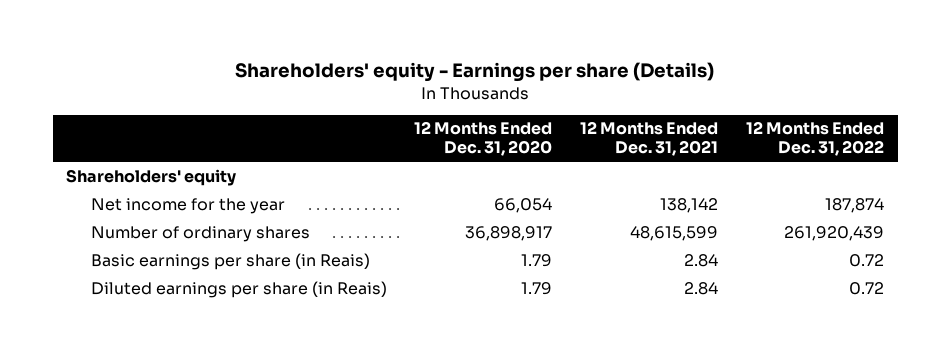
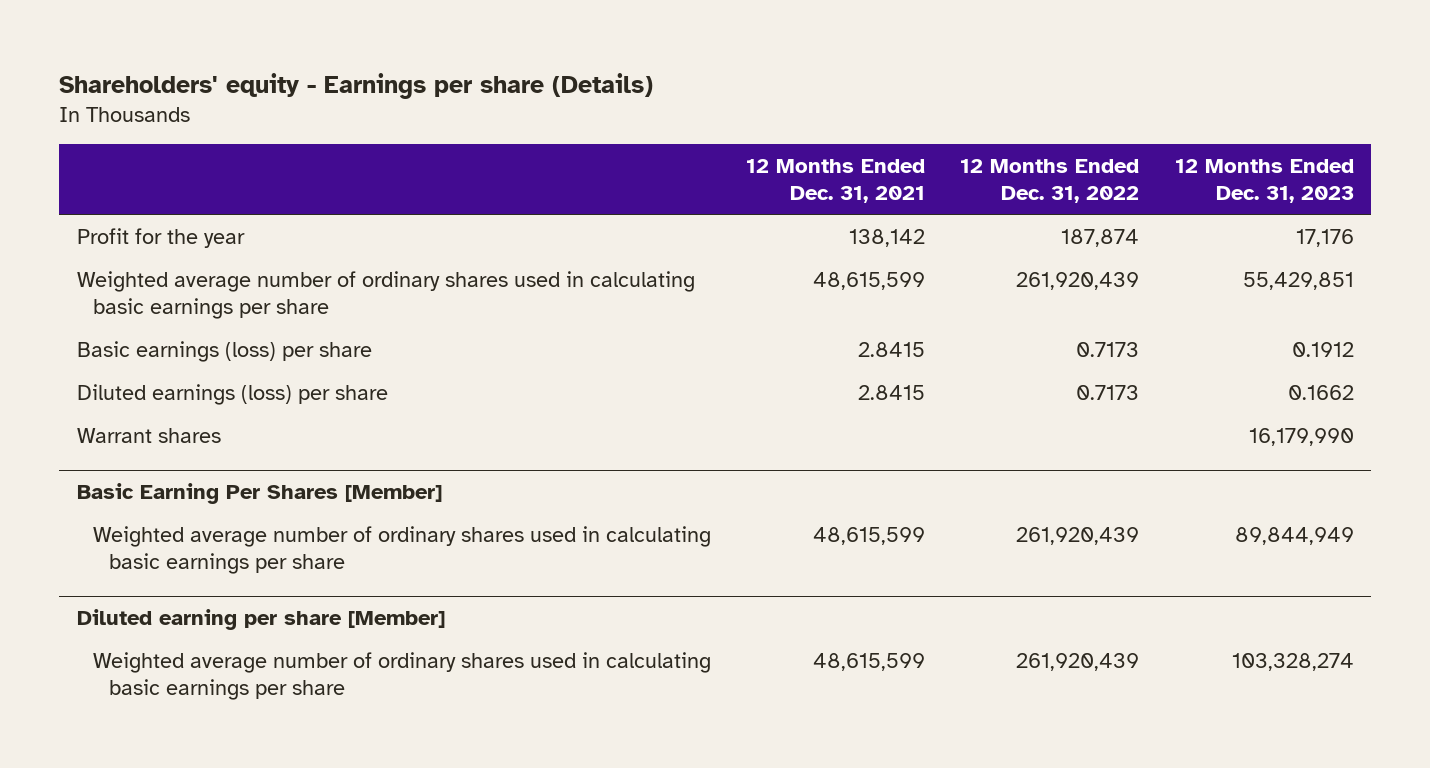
[414,121,553,157] 12 Months Ended Dec. 31, 2020 -> none
none -> [1174,159,1354,204] 12 Months Ended Dec. 31, 2023
[66,168,237,186] Shareholders' equity -> none
[90,197,285,214] Net income for the year -> [76,227,245,248] Profit for the year
[90,225,310,242] Number of ordinary shares -> [76,270,695,320] Weighted average number of ordinary shares used in calculating basic earnings per share
[90,252,370,270] Basic earnings per share (in Reais) -> [76,340,372,362] Basic earnings (loss) per share
[684,253,719,267] 2.84 -> [858,341,926,357] 2.8415
[849,253,885,267] 0.72 -> [1076,341,1140,357] 0.7173
[90,280,387,298] Diluted earnings per share (in Reais) -> [76,383,388,405] Diluted earnings (loss) per share
[684,281,719,295] 2.84 -> [858,384,926,400] 2.8415
[849,281,885,295] 0.72 -> [1076,384,1140,400] 0.7173
none -> [76,427,221,443] Warrant shares
none -> [76,483,442,505] Basic Earning Per Shares [Member]
none -> [93,525,712,575] Weighted average number of ordinary shares used in calculating basic earnings per share
none -> [76,609,445,631] Diluted earning per share [Member]
none -> [93,651,712,701] Weighted average number of ordinary shares used in calculating basic earnings per share

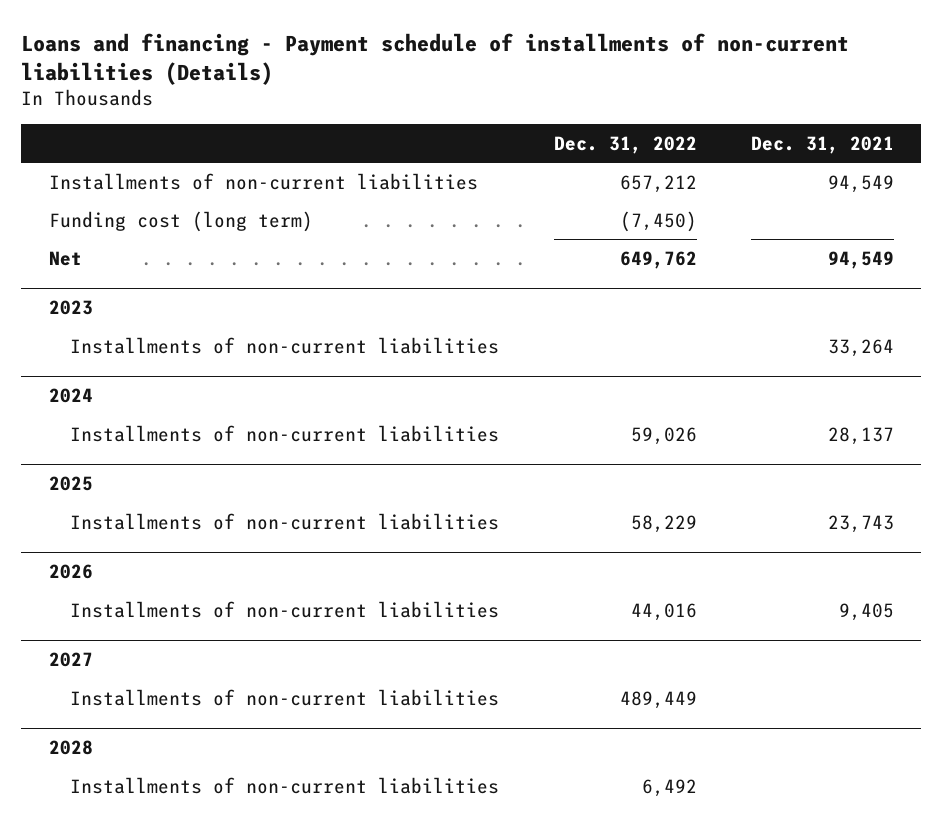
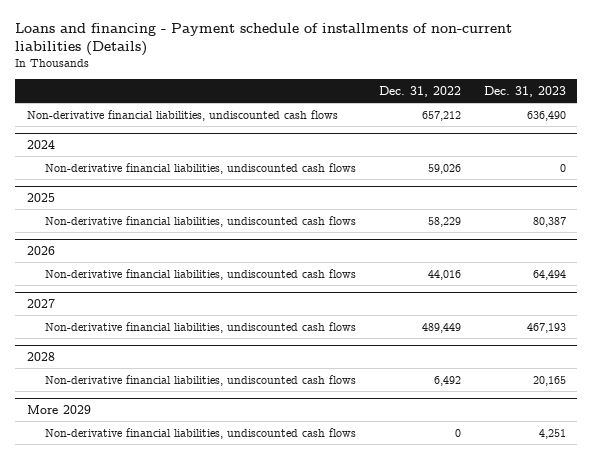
[751,135,895,154] Dec. 31, 2021 -> none
none -> [483,85,566,97] Dec. 31, 2023
[48,210,313,232] Funding cost (long term) -> none
[48,250,82,266] Net -> none
[48,300,93,316] 2023 -> none
[70,336,500,354] Installments of non-current liabilities -> none
[48,172,478,190] Installments of non-current liabilities -> [26,109,338,121] Non-derivative financial liabilities, undiscounted cash flows
[70,424,500,442] Installments of non-current liabilities -> [44,162,356,174] Non-derivative financial liabilities, undiscounted cash flows
[70,512,500,530] Installments of non-current liabilities -> [44,215,356,227] Non-derivative financial liabilities, undiscounted cash flows
[70,600,500,618] Installments of non-current liabilities -> [44,268,356,280] Non-derivative financial liabilities, undiscounted cash flows
[70,688,500,706] Installments of non-current liabilities -> [44,321,356,333] Non-derivative financial liabilities, undiscounted cash flows
[70,776,500,794] Installments of non-current liabilities -> [44,374,356,386] Non-derivative financial liabilities, undiscounted cash flows
none -> [26,404,91,414] More 2029
none -> [44,427,356,439] Non-derivative financial liabilities, undiscounted cash flows

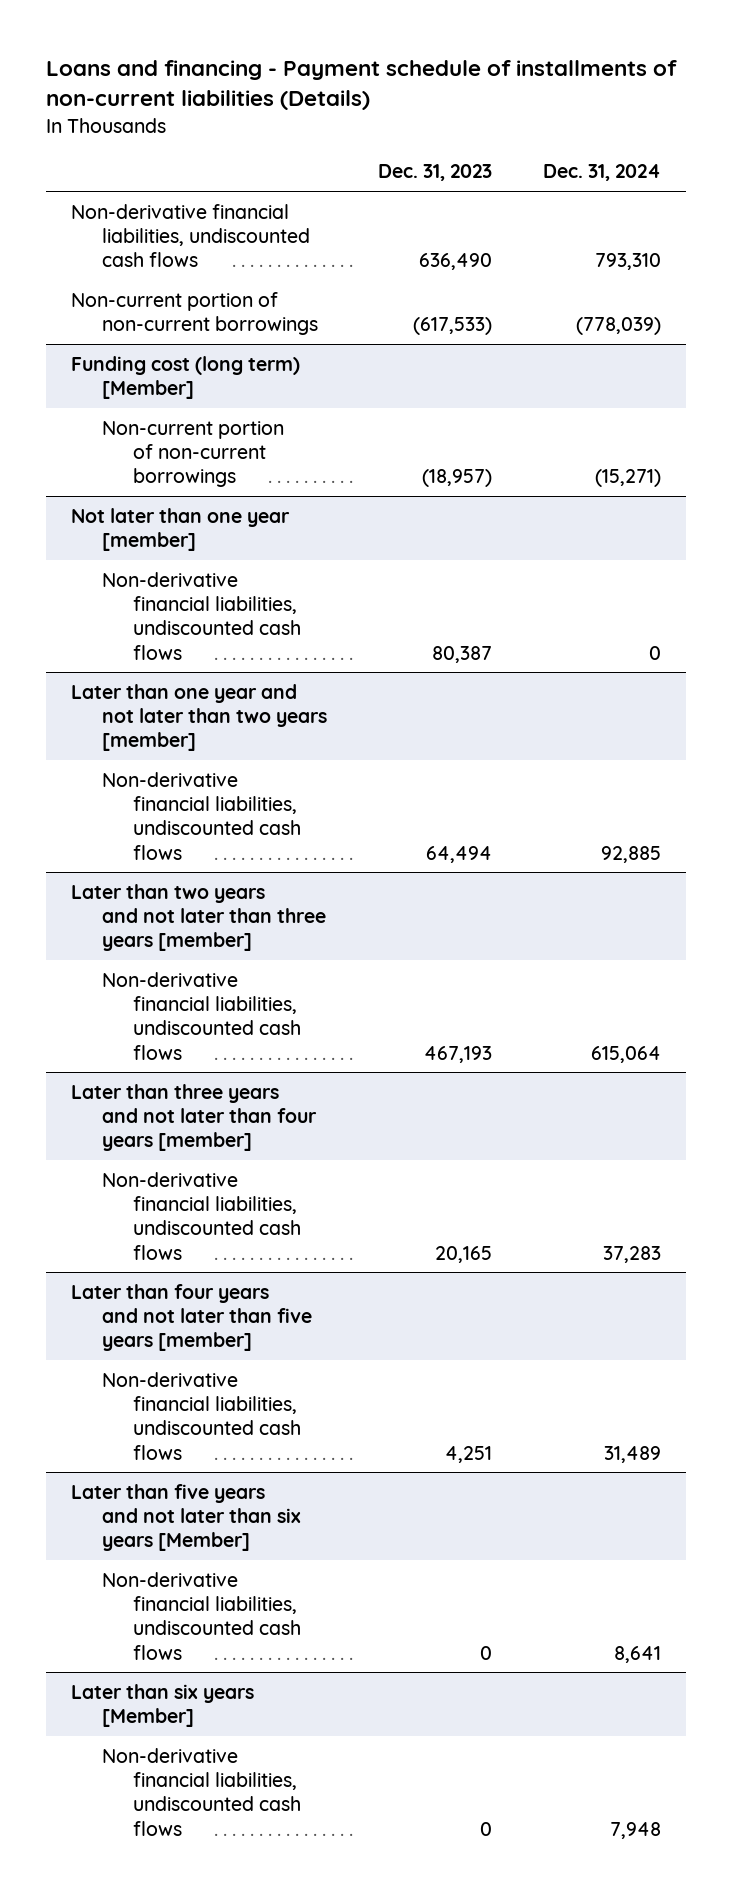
[378,85,461,97] Dec. 31, 2022 -> none
none -> [542,164,661,182] Dec. 31, 2024
[44,162,356,174] Non-derivative financial liabilities, undiscounted cash flows -> none
[26,192,55,202] 2025 -> none
none -> [71,291,319,335] Non-current portion of non-current borrowings
none -> [71,355,301,399] Funding cost (long term) [Member]
none -> [102,420,285,488] Non-current portion of non-current borrowings
[26,139,55,149] 2024 -> [71,507,291,551] Not later than one year [member]
[26,245,55,255] 2026 -> none
none -> [71,683,328,752] Later than one year and not later than two years [member]
[26,298,55,308] 2027 -> none
none -> [71,883,327,952] Later than two years and not later than three years [member]
[26,351,55,361] 2028 -> none
none -> [71,1083,318,1152] Later than three years and not later than four years [member]
[26,404,91,414] More 2029 -> none
none -> [71,1283,313,1352] Later than four years and not later than five years [member]
none -> [71,1483,302,1552] Later than five years and not later than six years [Member]
none -> [102,1571,302,1660] Non-derivative financial liabilities, undiscounted cash flows
none -> [71,1683,255,1727] Later than six years [Member]
none -> [102,1747,302,1836] Non-derivative financial liabilities, undiscounted cash flows

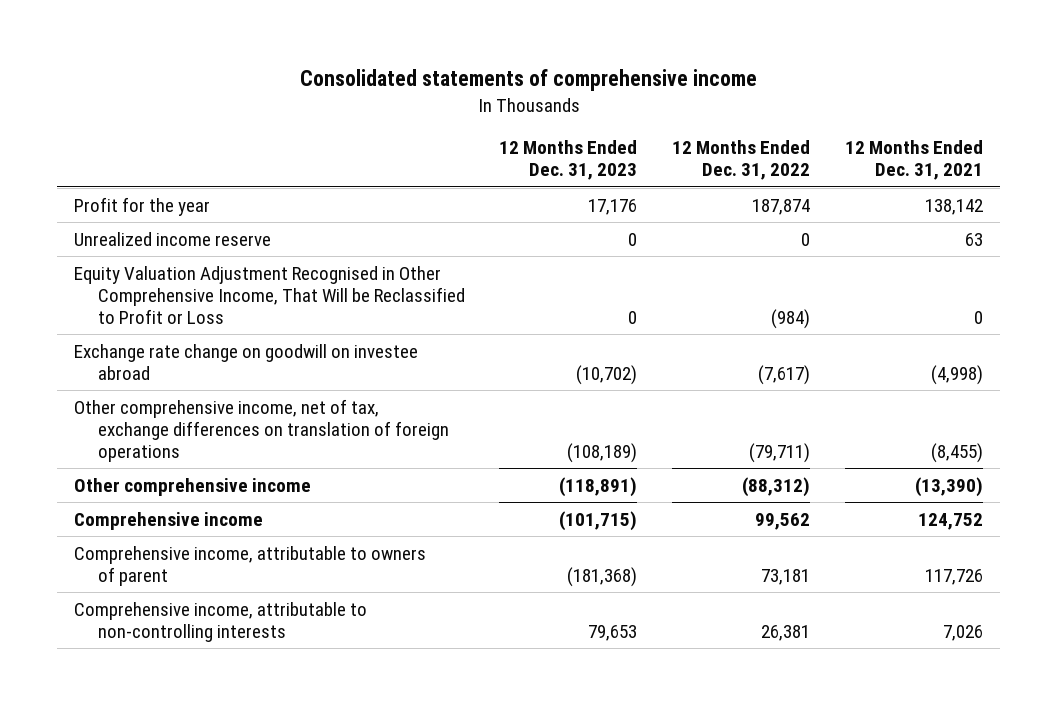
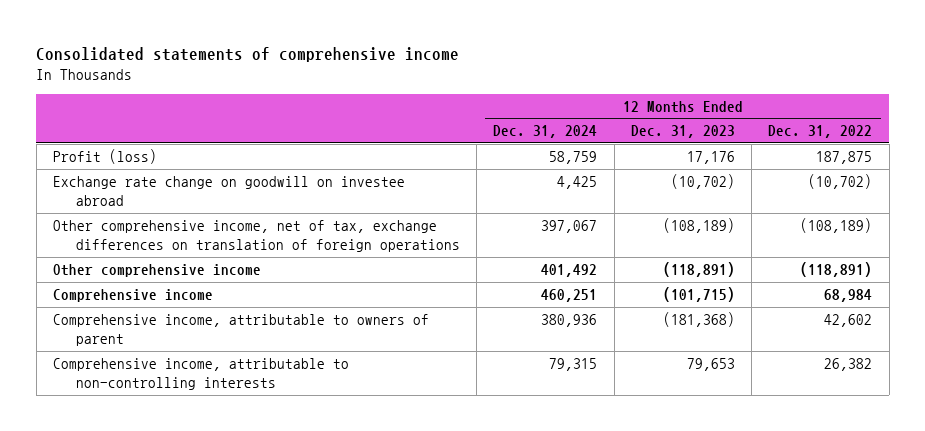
[844,140,983,181] 12 Months Ended Dec. 31, 2021 -> none
none -> [493,125,598,139] Dec. 31, 2024
[74,231,272,246] Unrealized income reserve -> none
[74,265,465,324] Equity Valuation Adjustment Recognised in Other Comprehensive Income, That Will be Reclassified to Profit or Loss -> none
[74,196,211,216] Profit for the year -> [52,149,157,165] Profit (loss)
[752,198,811,215] 187,874 -> [816,151,873,165] 187,875
[758,364,811,385] (7,617) -> [808,174,873,190] (10,702)
[749,442,811,463] (79,711) -> [800,218,873,234] (108,189)
[742,476,811,497] (88,312) -> [800,262,873,278] (118,891)
[755,512,811,530] 99,562 -> [824,289,873,303] 68,984
[761,568,811,585] 73,181 -> [824,314,873,328] 42,602
[761,624,811,641] 26,381 -> [824,358,873,372] 26,382

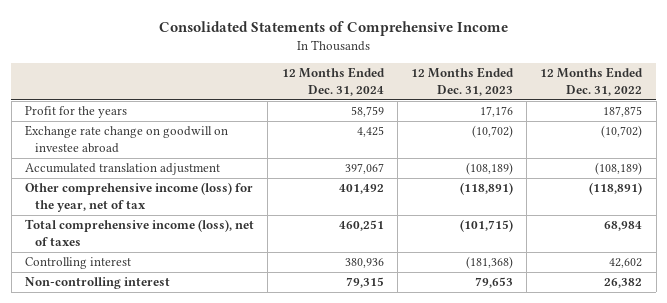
[36,47,460,63] Consolidated statements of comprehensive income -> [158,20,508,36] Consolidated Statements of Comprehensive Income
[52,149,157,165] Profit (loss) -> [25,106,128,119] Profit for the years
[52,220,460,253] Other comprehensive income, net of tax, exchange differences on translation of foreign operations -> [25,163,221,176] Accumulated translation adjustment
[52,264,261,278] Other comprehensive income -> [25,182,254,213] Other comprehensive income (loss) for the year, net of tax
[52,289,213,303] Comprehensive income -> [25,219,255,247] Total comprehensive income (loss), net of taxes
[52,314,429,347] Comprehensive income, attributable to owners of parent -> [25,257,132,270] Controlling interest
[52,358,349,391] Comprehensive income, attributable to non-controlling interests -> [25,277,171,290] Non-controlling interest

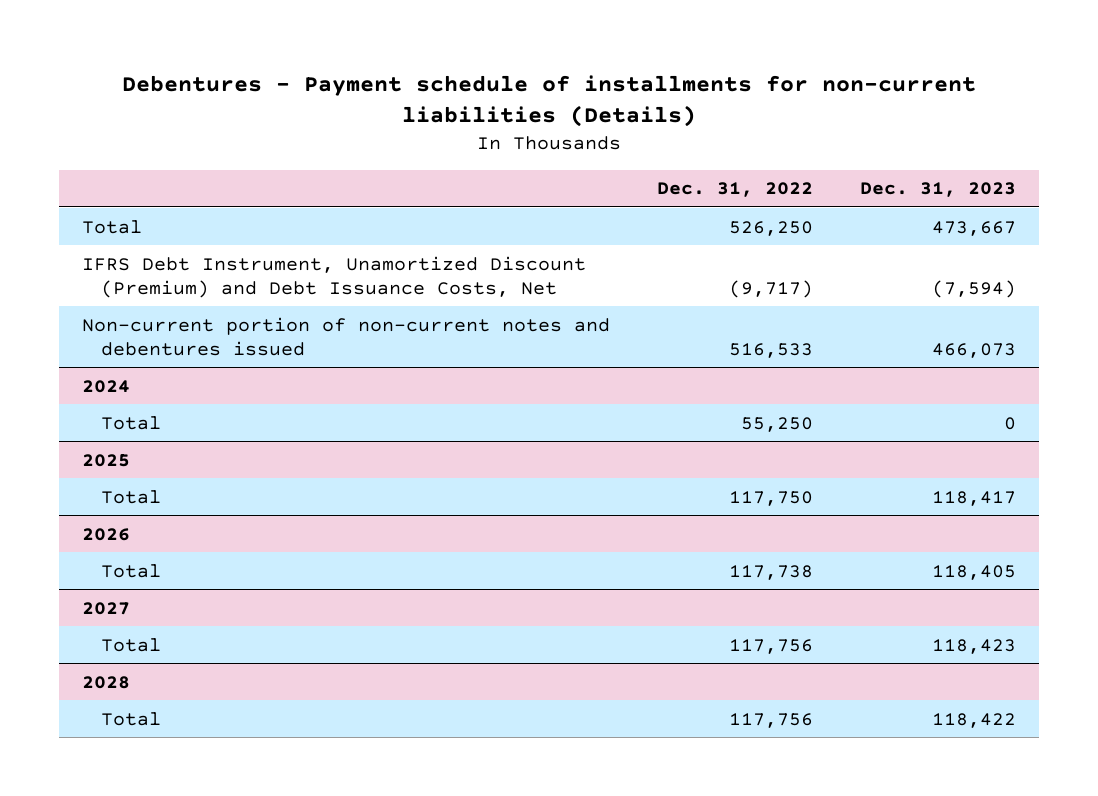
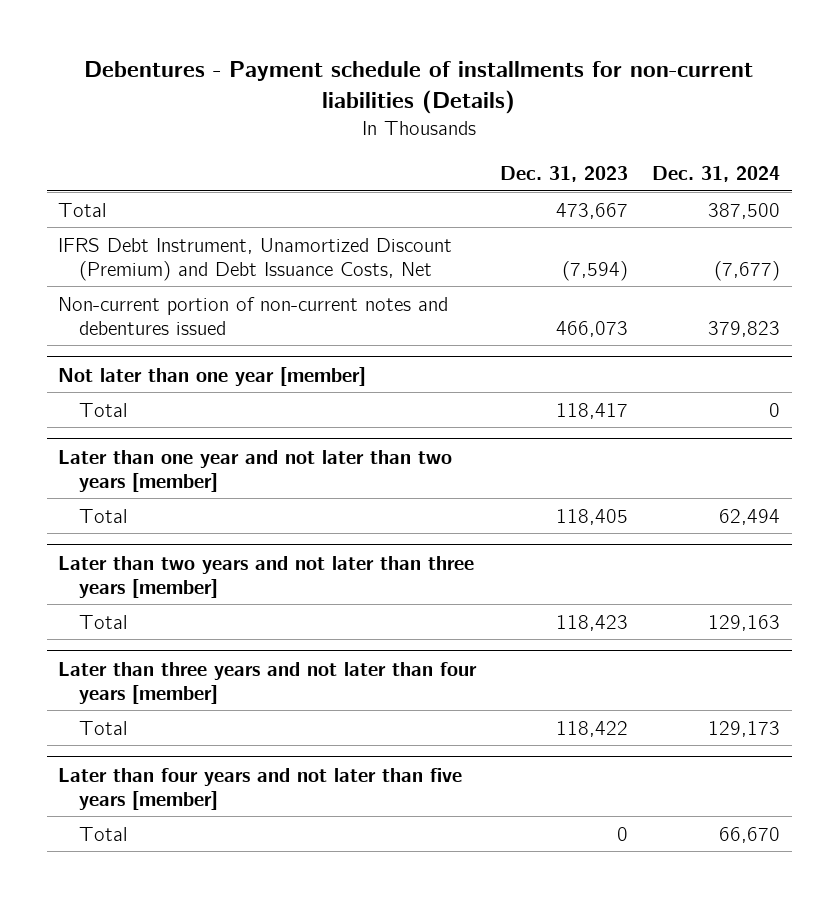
[657,182,814,198] Dec. 31, 2022 -> none
none -> [651,165,780,182] Dec. 31, 2024
[101,415,162,430] Total -> none
[82,453,131,467] 2025 -> none
[82,379,131,393] 2024 -> [58,366,367,386] Not later than one year [member]
[82,527,131,541] 2026 -> none
none -> [58,449,453,492] Later than one year and not later than two years [member]
[82,601,131,615] 2027 -> none
none -> [58,555,475,598] Later than two years and not later than three years [member]
[82,675,131,689] 2028 -> none
none -> [58,661,478,704] Later than three years and not later than four years [member]
none -> [58,767,463,810] Later than four years and not later than five years [member]
none -> [78,826,128,841] Total

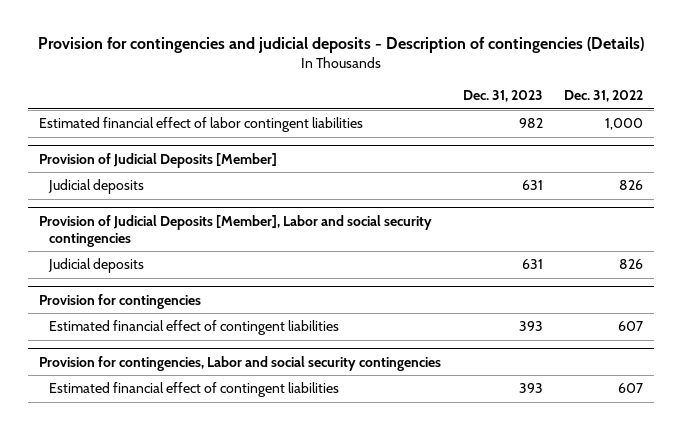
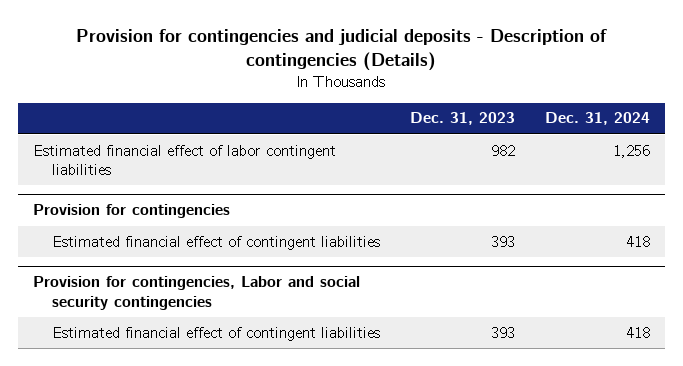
[564,90,644,103] Dec. 31, 2022 -> none
none -> [544,112,650,126] Dec. 31, 2024
[38,152,277,168] Provision of Judicial Deposits [Member] -> none
[47,179,144,195] Judicial deposits -> none
[38,214,432,247] Provision of Judicial Deposits [Member], Labor and social security contingencies -> none
[47,258,144,274] Judicial deposits -> none

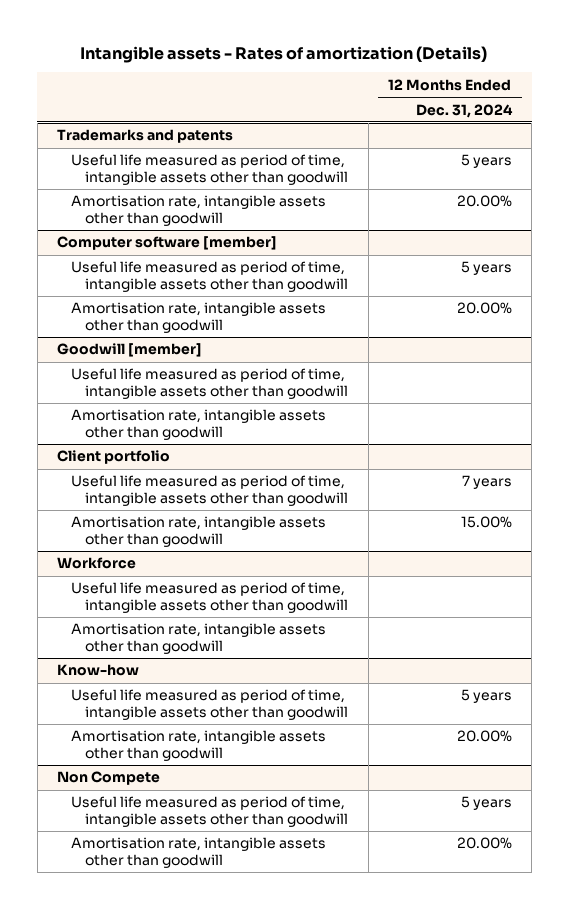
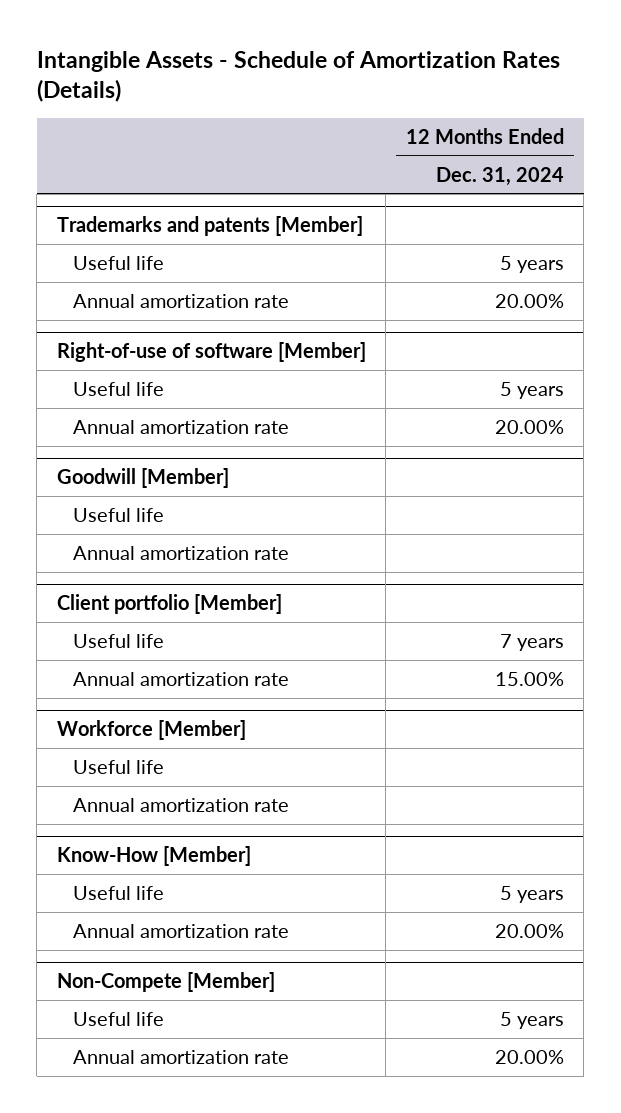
[80,45,488,63] Intangible assets - Rates of amortization (Details) -> [36,50,560,103] Intangible Assets - Schedule of Amortization Rates (Details)
[57,236,278,251] Computer software [member] -> none
[57,129,234,144] Trademarks and patents -> [56,216,363,237] Trademarks and patents [Member]
[71,154,349,185] Useful life measured as period of time, intangible assets other than goodwill -> [73,255,165,270] Useful life
[71,195,327,226] Amortisation rate, intangible assets other than goodwill -> [73,293,290,308] Annual amortization rate
none -> [56,342,366,363] Right-of-use of software [Member]
[71,261,349,292] Useful life measured as period of time, intangible assets other than goodwill -> [73,381,165,396] Useful life
[71,302,327,333] Amortisation rate, intangible assets other than goodwill -> [73,419,290,434] Annual amortization rate
[57,343,203,358] Goodwill [member] -> [56,468,229,489] Goodwill [Member]
[71,368,349,399] Useful life measured as period of time, intangible assets other than goodwill -> [73,507,165,522] Useful life
[71,409,327,440] Amortisation rate, intangible assets other than goodwill -> [73,545,290,560] Annual amortization rate
[57,450,171,465] Client portfolio -> [56,594,282,615] Client portfolio [Member]
[71,475,349,506] Useful life measured as period of time, intangible assets other than goodwill -> [73,633,165,648] Useful life
[71,516,327,547] Amortisation rate, intangible assets other than goodwill -> [73,671,290,686] Annual amortization rate
[57,557,137,570] Workforce -> [56,720,246,741] Workforce [Member]
[71,582,349,613] Useful life measured as period of time, intangible assets other than goodwill -> [73,759,165,774] Useful life
[71,623,327,654] Amortisation rate, intangible assets other than goodwill -> [73,797,290,812] Annual amortization rate
[57,664,140,677] Know-how -> [56,846,251,867] Know-How [Member]
[71,689,349,720] Useful life measured as period of time, intangible assets other than goodwill -> [73,885,165,900] Useful life
[71,730,327,761] Amortisation rate, intangible assets other than goodwill -> [73,923,290,938] Annual amortization rate
[57,771,161,786] Non Compete -> [56,972,275,993] Non-Compete [Member]
[71,796,349,827] Useful life measured as period of time, intangible assets other than goodwill -> [73,1011,165,1026] Useful life
[71,837,327,868] Amortisation rate, intangible assets other than goodwill -> [73,1049,290,1064] Annual amortization rate

